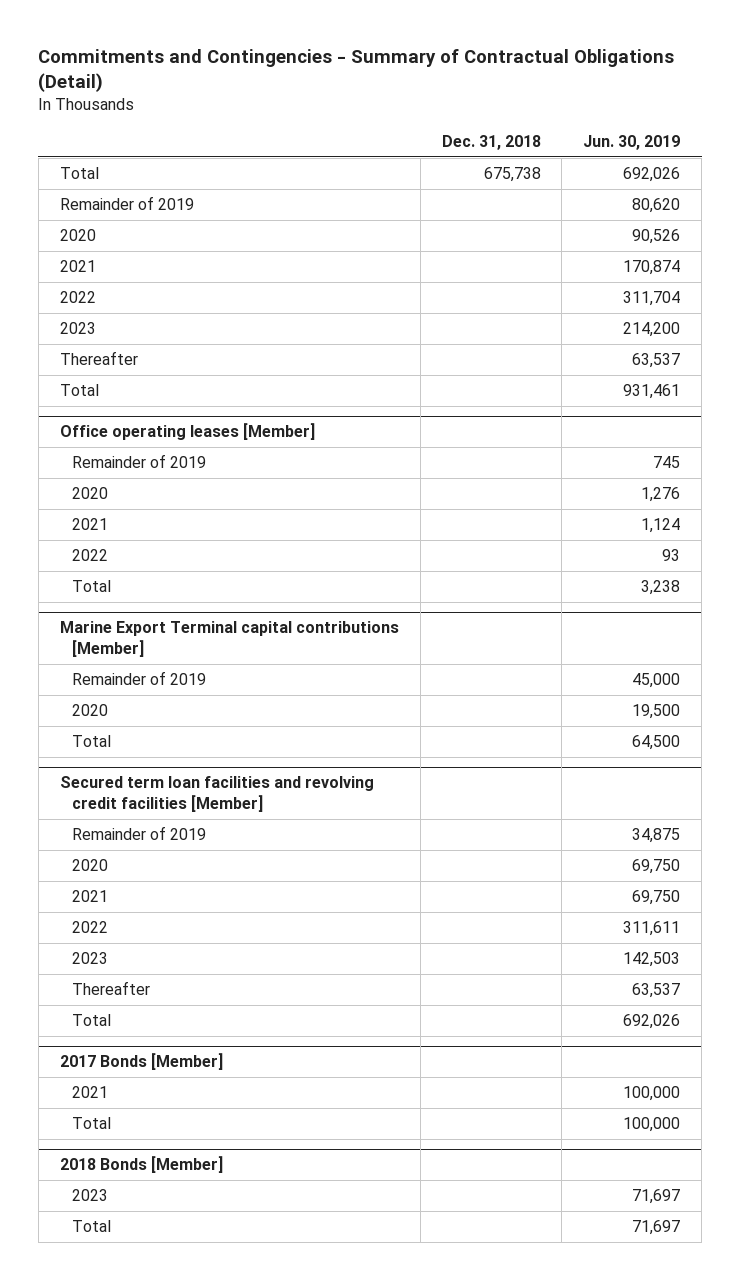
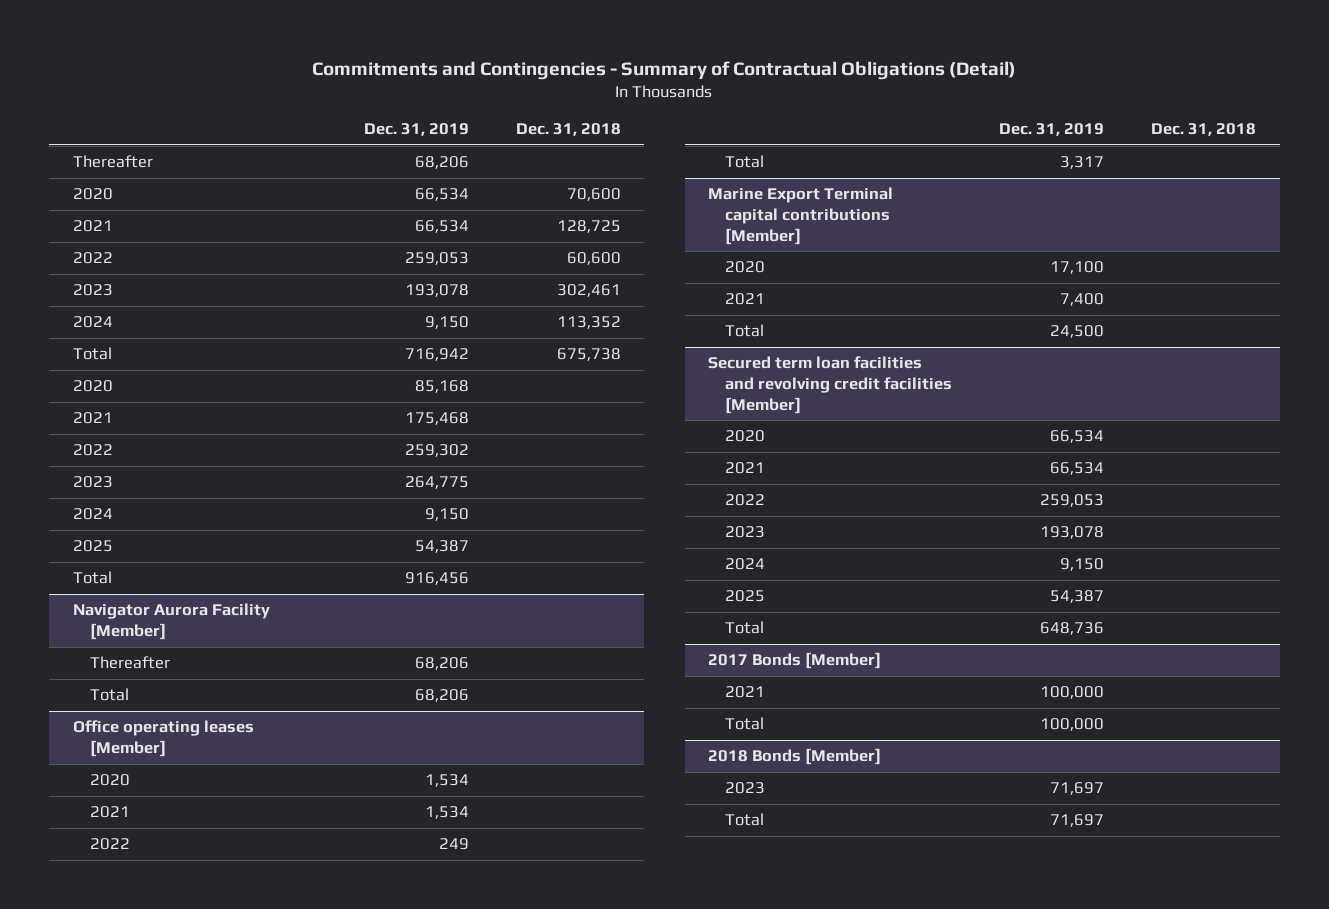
[583,134,681,150] Jun. 30, 2019 -> none
none -> [363,123,469,137] Dec. 31, 2019
[59,351,138,366] Thereafter -> [72,155,153,169] Thereafter
none -> [72,188,113,201] 2020
none -> [72,220,113,233] 2021
none -> [72,252,113,265] 2022
none -> [72,284,113,297] 2023
none -> [72,316,113,329] 2024
[59,196,194,211] Remainder of 2019 -> none
none -> [72,508,113,521] 2024
none -> [72,540,113,553] 2025
none -> [72,603,270,640] Navigator Aurora Facility [Member]
none -> [89,656,170,670] Thereafter
none -> [89,688,129,702] Total
[71,454,206,469] Remainder of 2019 -> none
[71,671,206,686] Remainder of 2019 -> none
none -> [725,293,766,306] 2021
[71,826,206,841] Remainder of 2019 -> none
[71,981,150,996] Thereafter -> none
none -> [725,558,766,571] 2024
none -> [725,590,766,603] 2025

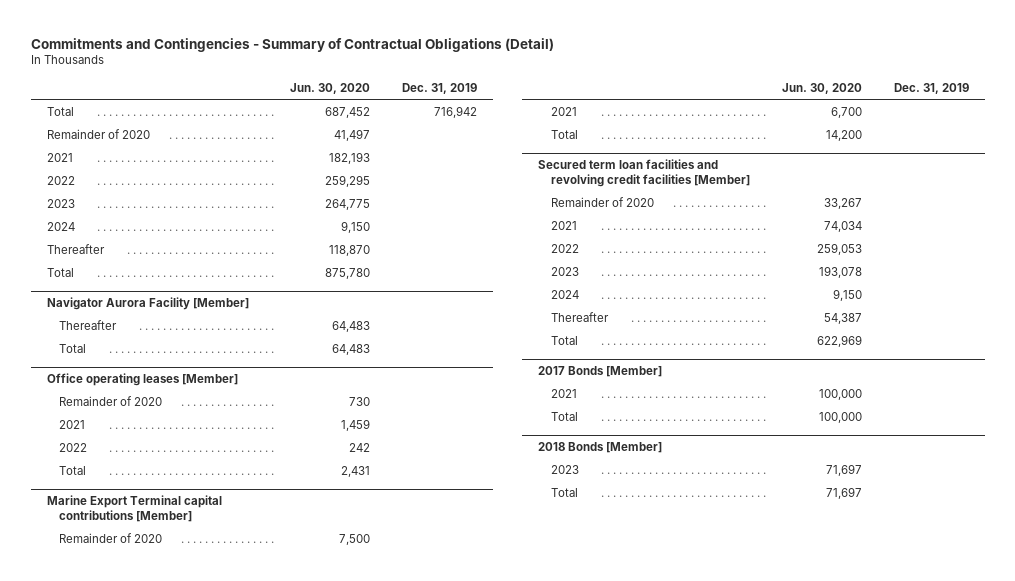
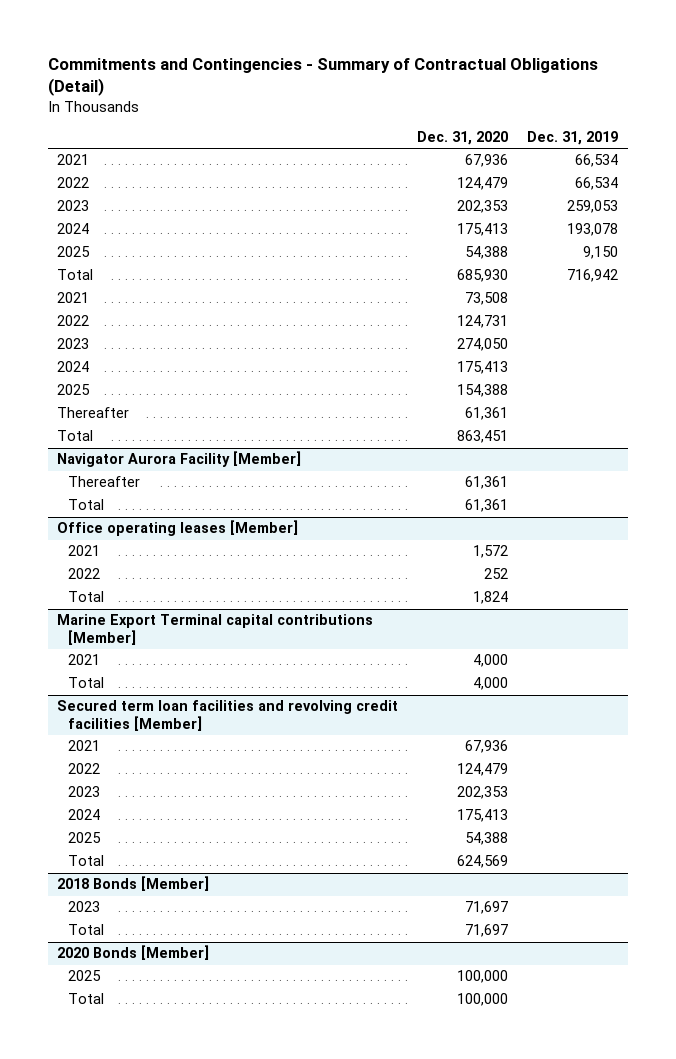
[290,82,371,94] Jun. 30, 2020 -> none
none -> [417,131,509,146] Dec. 31, 2020
none -> [57,154,90,166] 2021
none -> [57,177,90,189] 2022
none -> [57,200,90,212] 2023
none -> [57,223,90,235] 2024
none -> [57,246,91,258] 2025
[46,128,150,139] Remainder of 2020 -> none
none -> [57,384,91,396] 2025
[58,395,162,406] Remainder of 2020 -> none
[58,532,162,543] Remainder of 2020 -> none
[550,196,654,207] Remainder of 2020 -> none
[550,311,609,322] Thereafter -> none
none -> [67,832,101,844] 2025
[538,366,663,378] 2017 Bonds [Member] -> none
[550,388,577,398] 2021 -> none
[550,411,578,421] Total -> none
none -> [57,945,210,961] 2020 Bonds [Member]
none -> [67,970,101,982] 2025
none -> [67,993,104,1005] Total

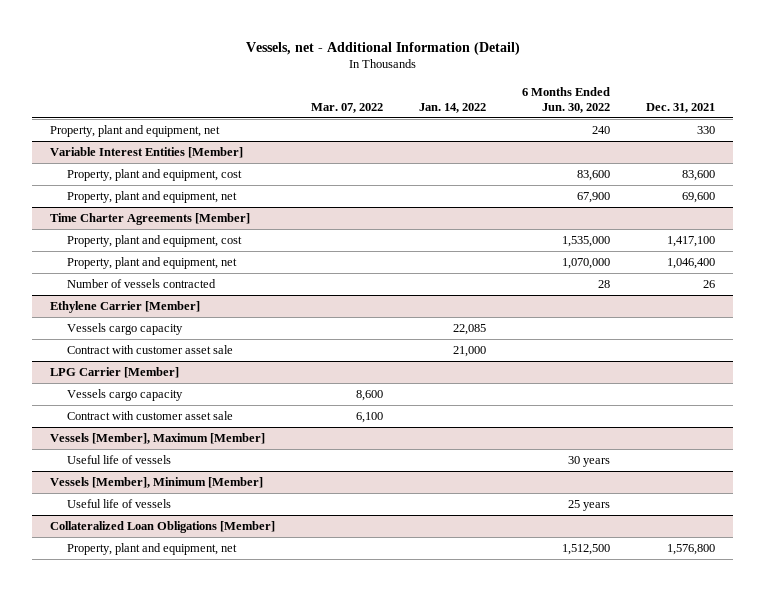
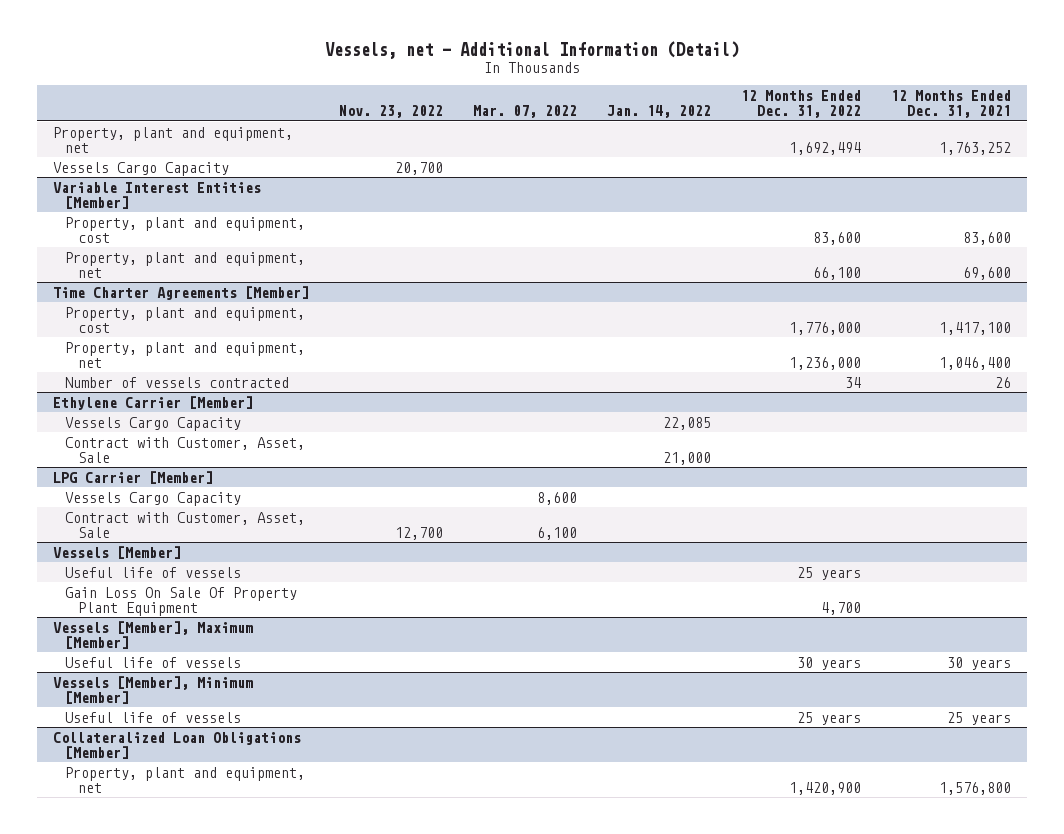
[522,86,611,114] 6 Months Ended Jun. 30, 2022 -> none
[646,103,716,114] Dec. 31, 2021 -> none
none -> [338,105,443,119] Nov. 23, 2022
none -> [741,89,862,119] 12 Months Ended Dec. 31, 2022
none -> [891,89,1012,119] 12 Months Ended Dec. 31, 2021
none -> [52,161,229,176] Vessels Cargo Capacity
[67,322,184,335] Vessels cargo capacity -> [65,416,242,431] Vessels Cargo Capacity
[67,344,234,354] Contract with customer asset sale -> [65,436,306,463] Contract with Customer, Asset, Sale
[67,388,184,401] Vessels cargo capacity -> [65,491,242,506] Vessels Cargo Capacity
[67,410,234,420] Contract with customer asset sale -> [65,511,306,538] Contract with Customer, Asset, Sale
none -> [52,545,181,559] Vessels [Member]
none -> [65,566,242,578] Useful life of vessels
none -> [65,586,298,616] Gain Loss On Sale Of Property Plant Equipment

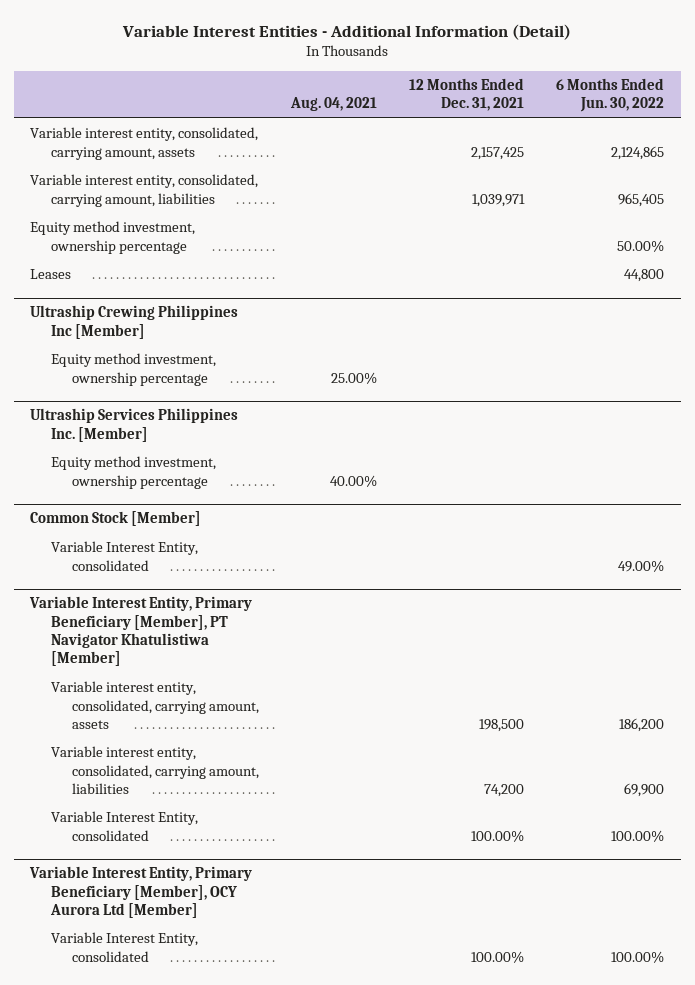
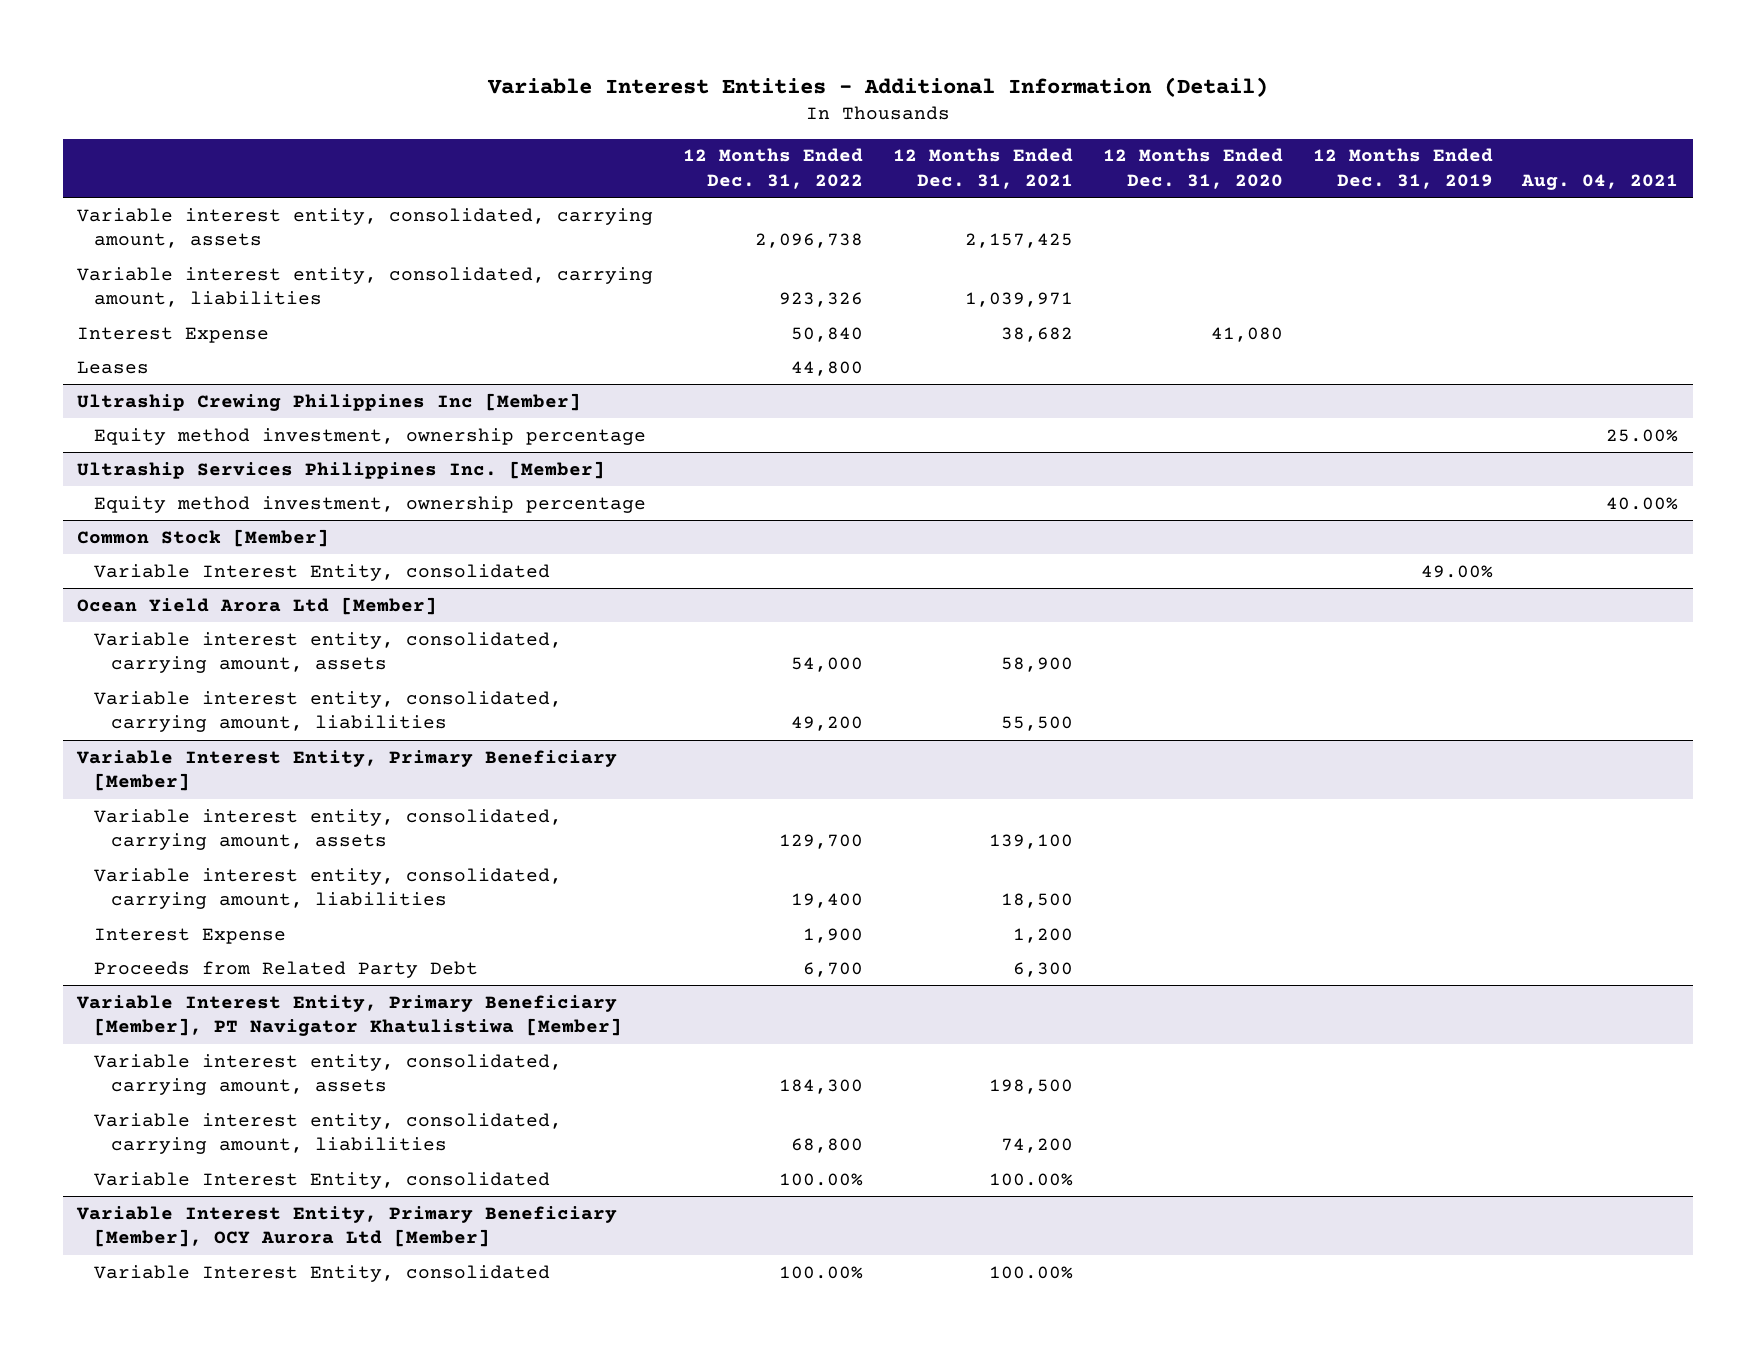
[556,78,665,113] 6 Months Ended Jun. 30, 2022 -> none
none -> [683,148,864,189] 12 Months Ended Dec. 31, 2022
none -> [1102,148,1283,189] 12 Months Ended Dec. 31, 2020
none -> [1312,148,1493,189] 12 Months Ended Dec. 31, 2019
[30,221,196,254] Equity method investment, ownership percentage -> none
none -> [77,326,270,343] Interest Expense
none -> [77,596,438,615] Ocean Yield Arora Ltd [Member]
none -> [94,631,563,674] Variable interest entity, consolidated, carrying amount, assets
none -> [94,690,563,733] Variable interest entity, consolidated, carrying amount, liabilities
none -> [76,749,618,792] Variable Interest Entity, Primary Beneficiary [Member]
none -> [94,808,563,851] Variable interest entity, consolidated, carrying amount, assets
none -> [94,867,563,910] Variable interest entity, consolidated, carrying amount, liabilities
none -> [94,927,287,944] Interest Expense
none -> [94,960,479,978] Proceeds from Related Party Debt

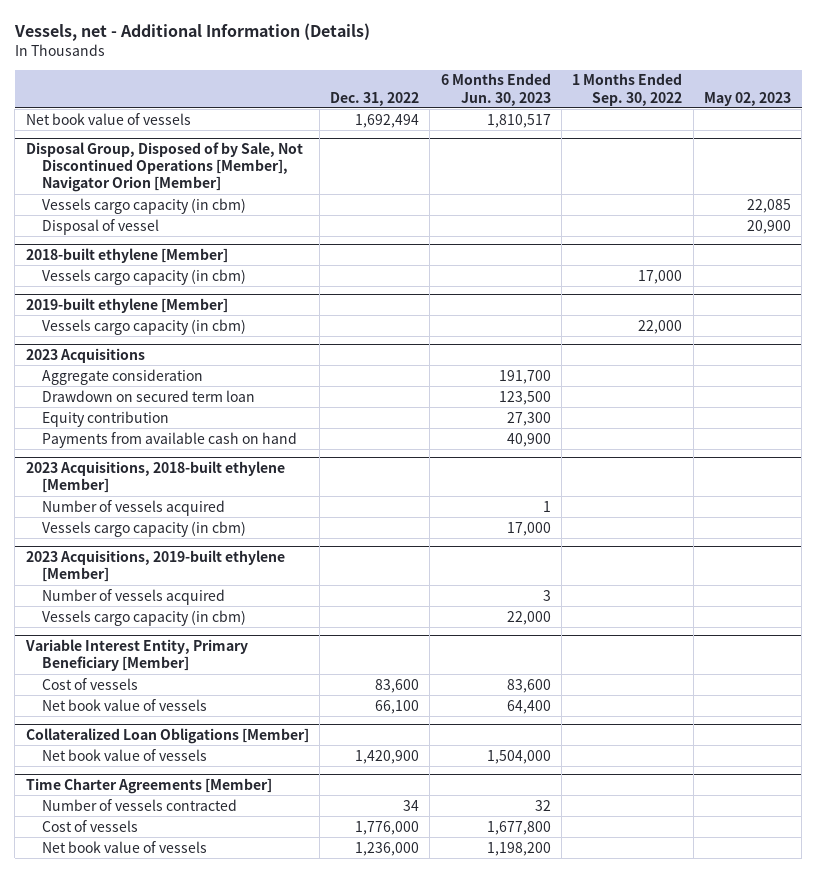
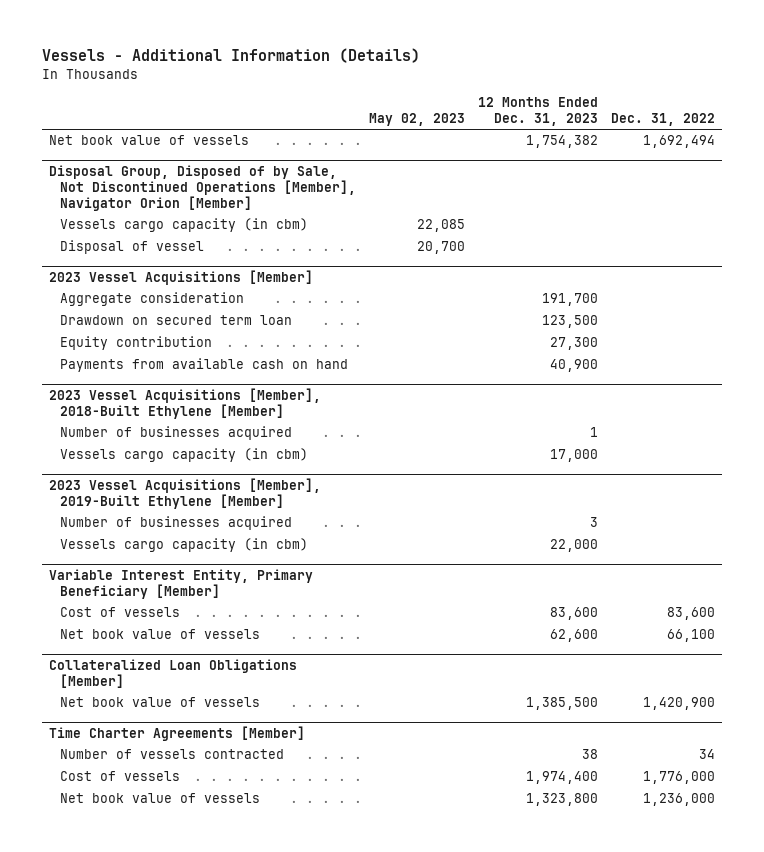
[13,22,370,41] Vessels, net - Additional Information (Details) -> [41,48,420,64] Vessels - Additional Information (Details)
[440,73,551,106] 6 Months Ended Jun. 30, 2023 -> none
[572,73,683,106] 1 Months Ended Sep. 30, 2022 -> none
none -> [477,96,598,126] 12 Months Ended Dec. 31, 2023
[25,248,228,264] 2018-built ethylene [Member] -> none
[41,268,246,285] Vessels cargo capacity (in cbm) -> none
[25,298,228,314] 2019-built ethylene [Member] -> none
[41,318,246,335] Vessels cargo capacity (in cbm) -> none
[747,219,792,234] 20,900 -> [416,241,465,255] 20,700
[25,348,145,364] 2023 Acquisitions -> [48,269,313,285] 2023 Vessel Acquisitions [Member]
[25,461,285,494] 2023 Acquisitions, 2018-built ethylene [Member] -> [48,387,321,419] 2023 Vessel Acquisitions [Member], 2018-Built Ethylene [Member]
[41,499,225,516] Number of vessels acquired -> [59,426,292,441] Number of businesses acquired
[25,550,285,583] 2023 Acquisitions, 2019-built ethylene [Member] -> [48,477,321,509] 2023 Vessel Acquisitions [Member], 2019-Built Ethylene [Member]
[41,588,225,605] Number of vessels acquired -> [59,516,292,531] Number of businesses acquired

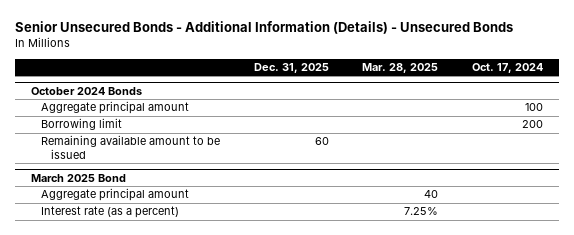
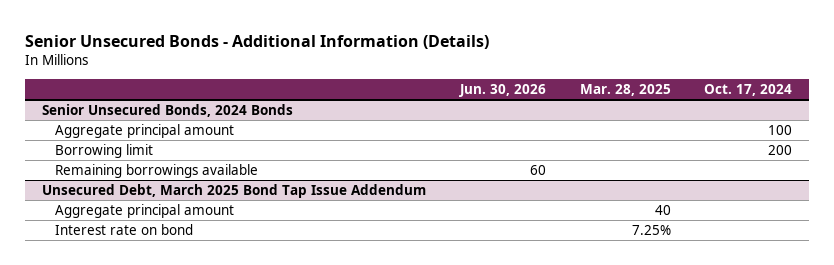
[14,21,513,35] Senior Unsecured Bonds - Additional Information (Details) - Unsecured Bonds -> [25,34,490,49] Senior Unsecured Bonds - Additional Information (Details)
[253,62,329,73] Dec. 31, 2025 -> none
none -> [458,83,546,97] Jun. 30, 2026
[31,87,143,96] October 2024 Bonds -> [42,104,294,118] Senior Unsecured Bonds, 2024 Bonds
[41,135,221,159] Remaining available amount to be issued -> [54,164,258,179] Remaining borrowings available
[31,174,127,183] March 2025 Bond -> [42,184,427,199] Unsecured Debt, March 2025 Bond Tap Issue Addendum
[41,206,180,219] Interest rate (as a percent) -> [54,224,193,236] Interest rate on bond

